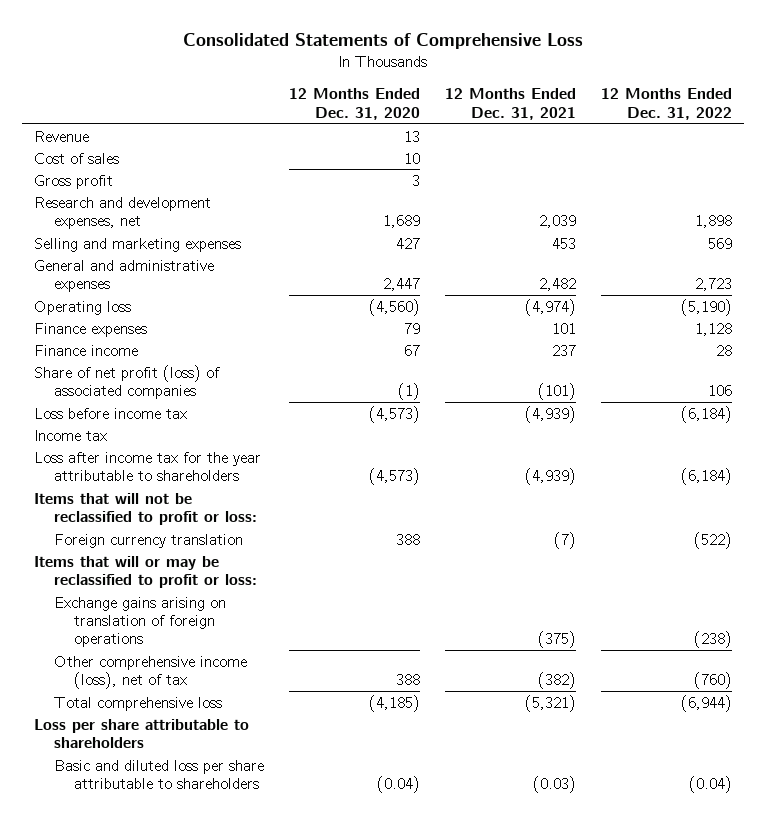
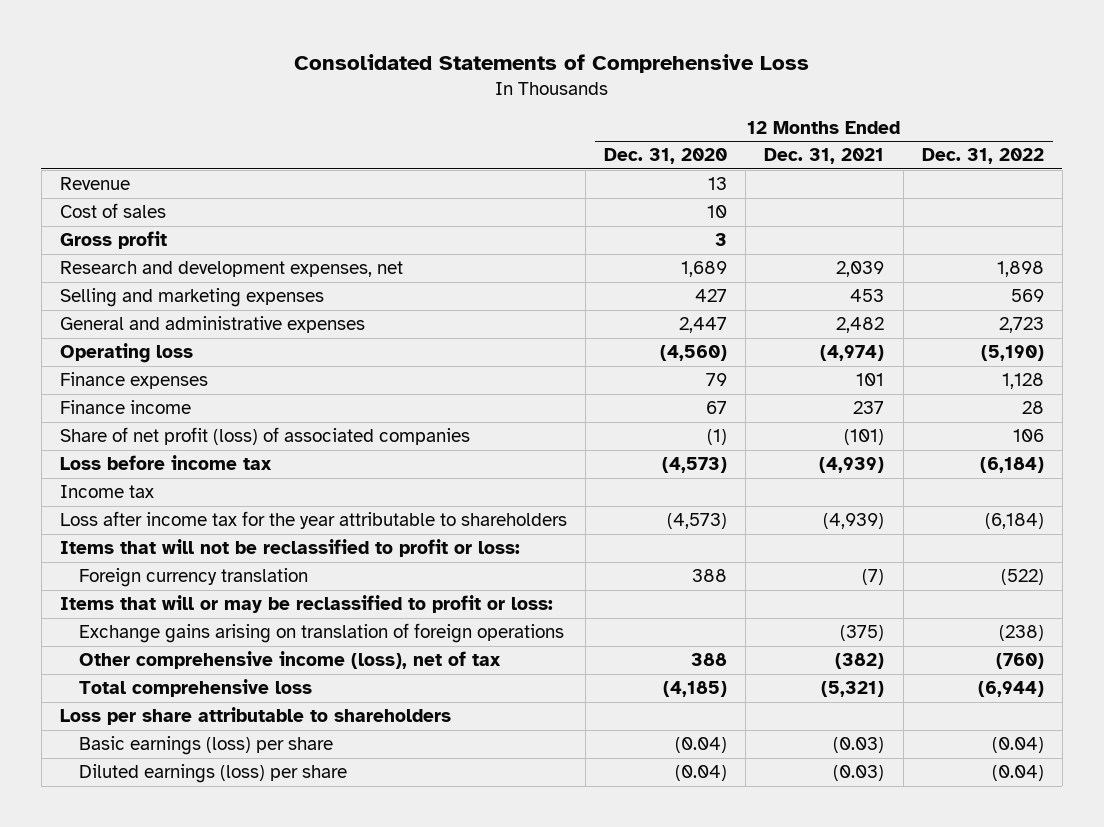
[54,759,265,789] Basic and diluted loss per share attributable to shareholders -> [79,736,334,756] Basic earnings (loss) per share
none -> [79,764,348,784] Diluted earnings (loss) per share

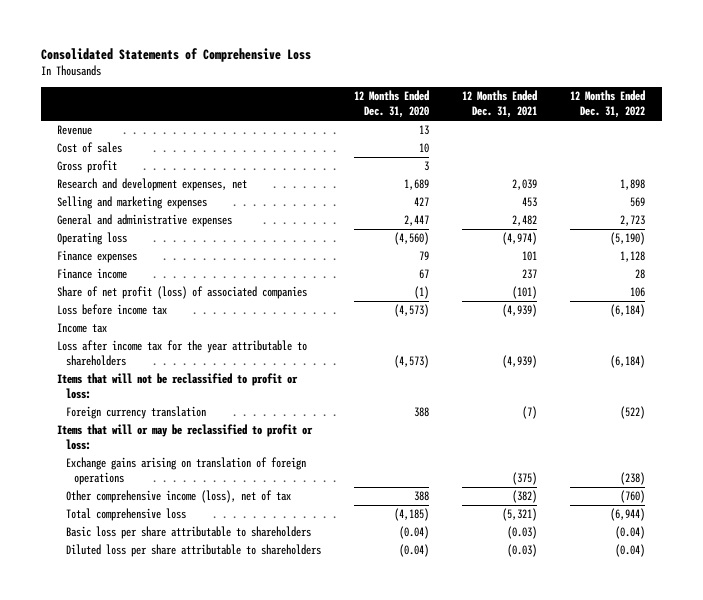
[59,707,451,726] Loss per share attributable to shareholders -> none
[79,736,334,756] Basic earnings (loss) per share -> [65,526,311,540] Basic loss per share attributable to shareholders
[79,764,348,784] Diluted earnings (loss) per share -> [65,544,321,558] Diluted loss per share attributable to shareholders

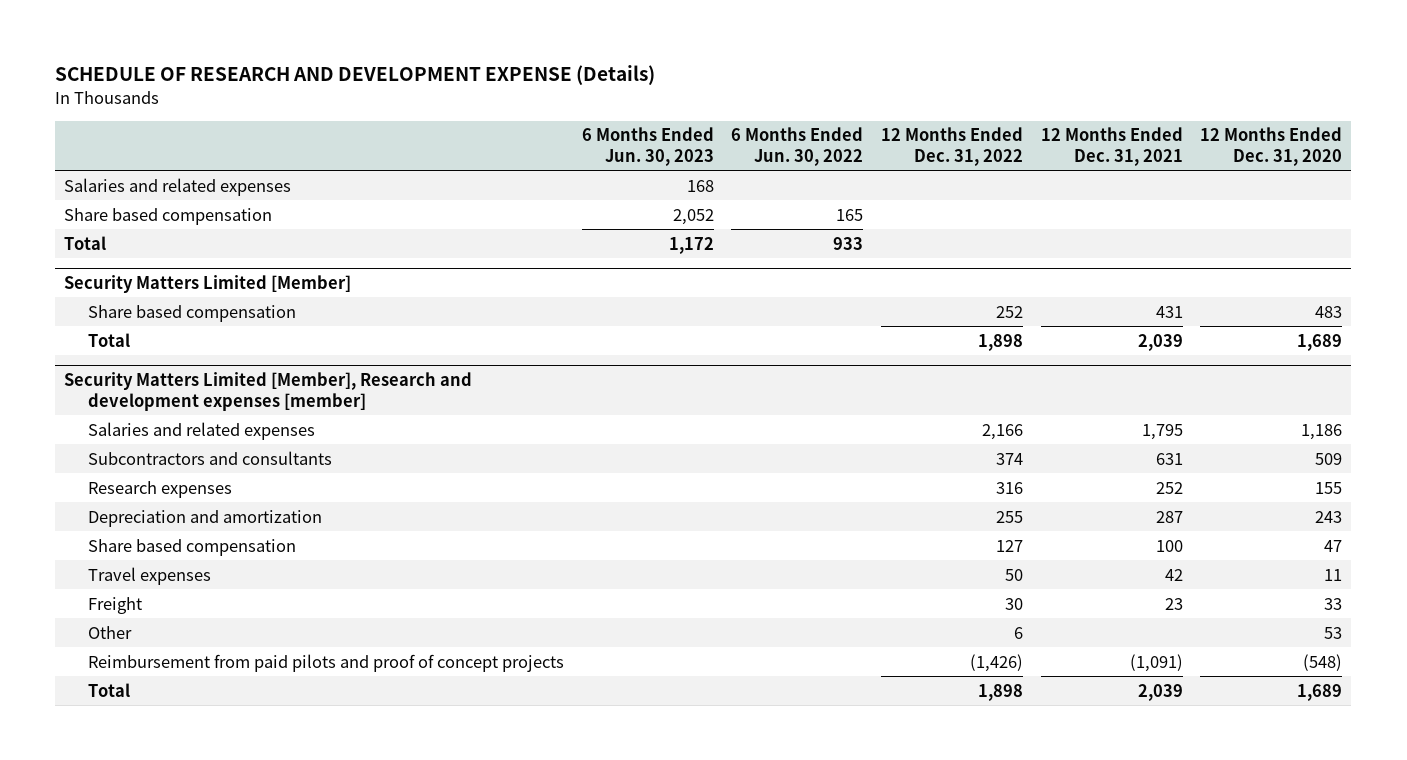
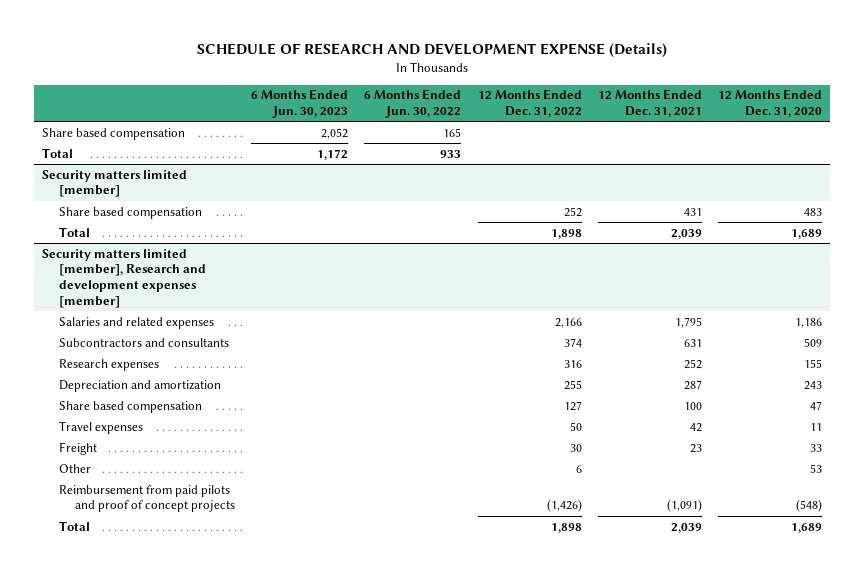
[64,177,292,196] Salaries and related expenses -> none
[64,275,352,294] Security Matters Limited [Member] -> [42,169,188,198] Security matters limited [member]
[64,372,473,412] Security Matters Limited [Member], Research and development expenses [member] -> [42,248,206,308] Security matters limited [member], Research and development expenses [member]

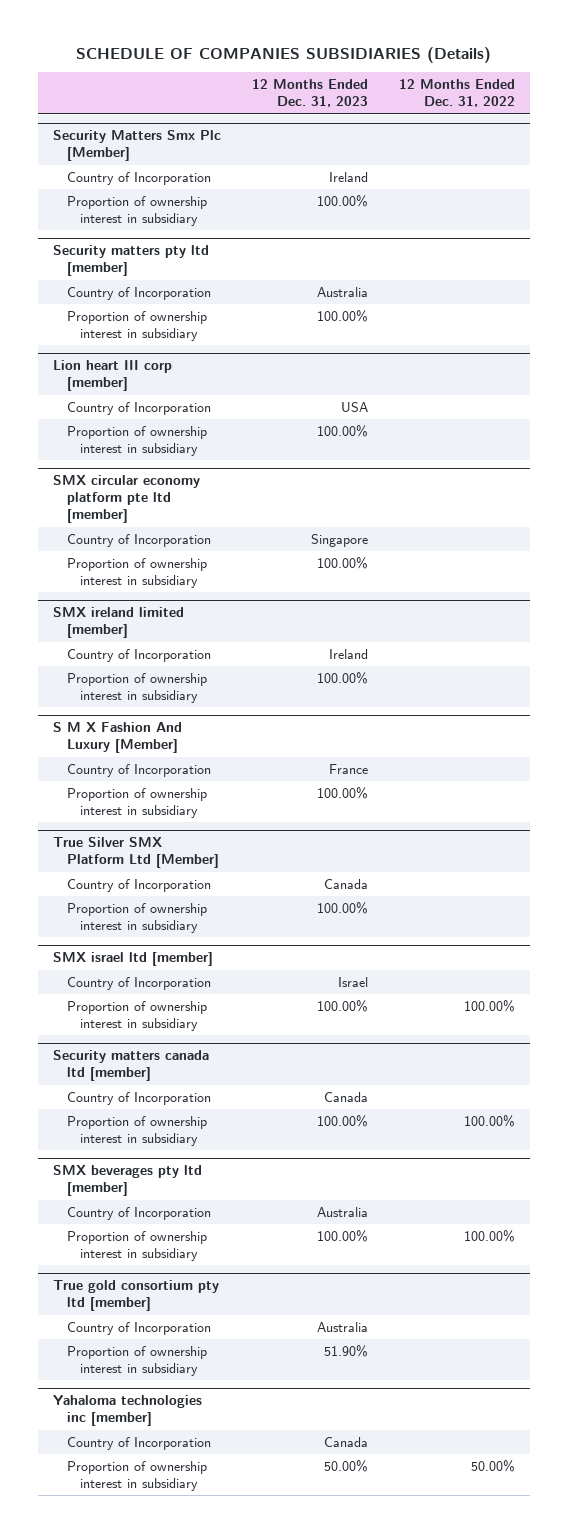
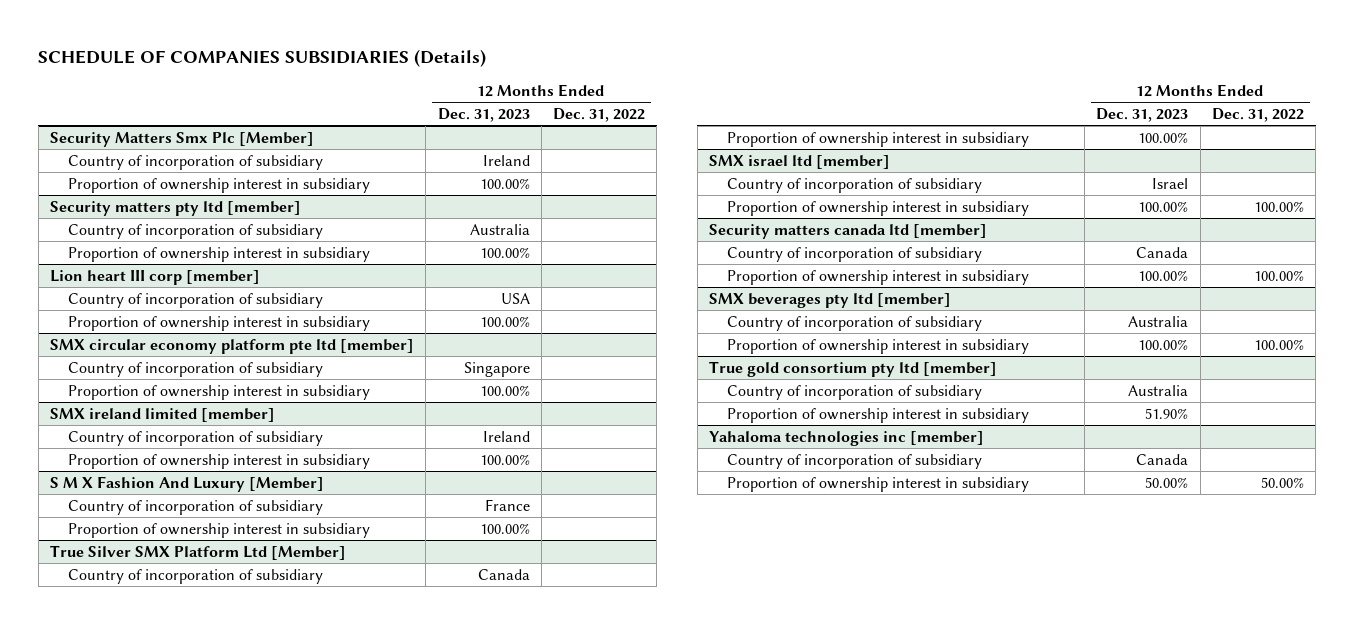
[66,171,211,185] Country of Incorporation -> [68,154,324,170] Country of incorporation of subsidiary
[66,286,211,300] Country of Incorporation -> [68,223,324,239] Country of incorporation of subsidiary
[66,401,211,415] Country of Incorporation -> [68,292,324,308] Country of incorporation of subsidiary
[66,533,211,547] Country of Incorporation -> [68,361,324,377] Country of incorporation of subsidiary
[66,648,211,662] Country of Incorporation -> [68,430,324,446] Country of incorporation of subsidiary
[66,763,211,777] Country of Incorporation -> [68,499,324,515] Country of incorporation of subsidiary
[66,878,211,892] Country of Incorporation -> [68,568,324,584] Country of incorporation of subsidiary
[66,976,211,990] Country of Incorporation -> [727,177,983,193] Country of incorporation of subsidiary
[66,1091,211,1105] Country of Incorporation -> [727,246,983,262] Country of incorporation of subsidiary
[66,1206,211,1220] Country of Incorporation -> [727,315,983,331] Country of incorporation of subsidiary
[66,1321,211,1335] Country of Incorporation -> [727,384,983,400] Country of incorporation of subsidiary
[66,1436,211,1450] Country of Incorporation -> [727,453,983,469] Country of incorporation of subsidiary

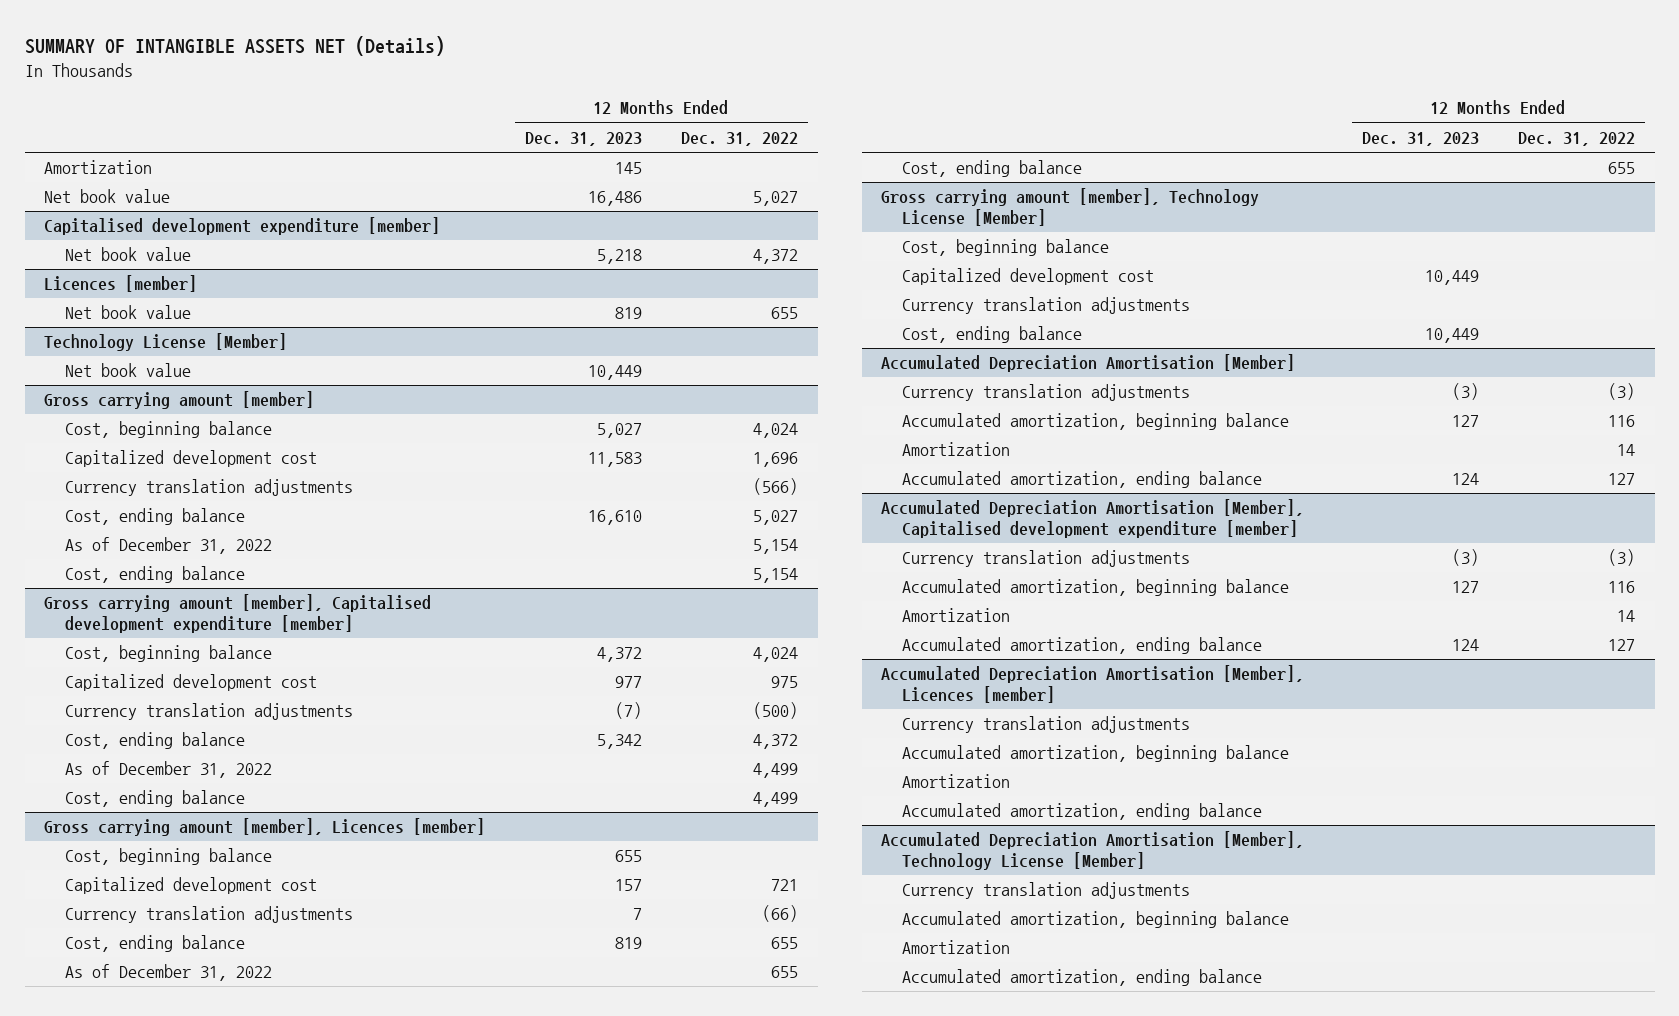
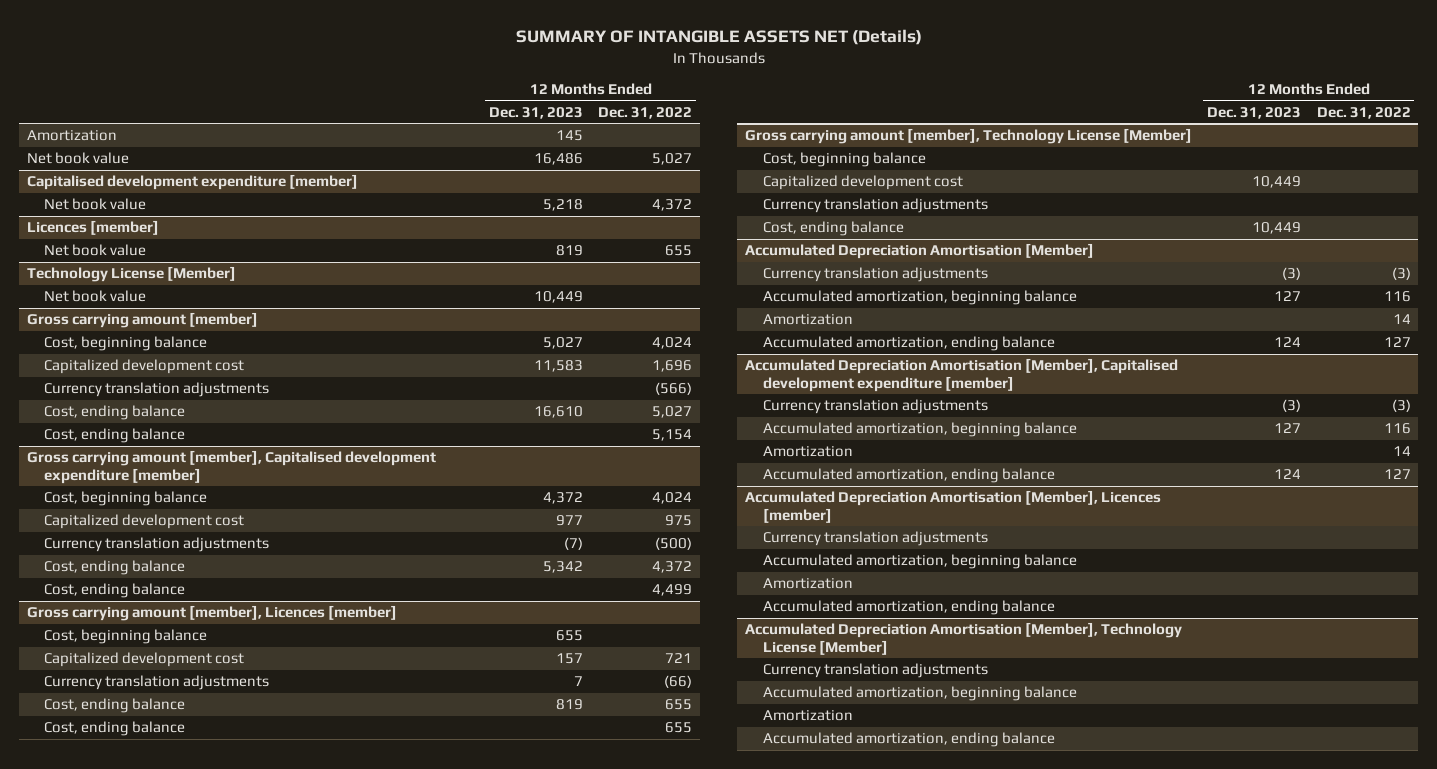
[65,537,273,555] As of December 31, 2022 -> none
[65,761,273,779] As of December 31, 2022 -> none
[65,964,273,982] As of December 31, 2022 -> none

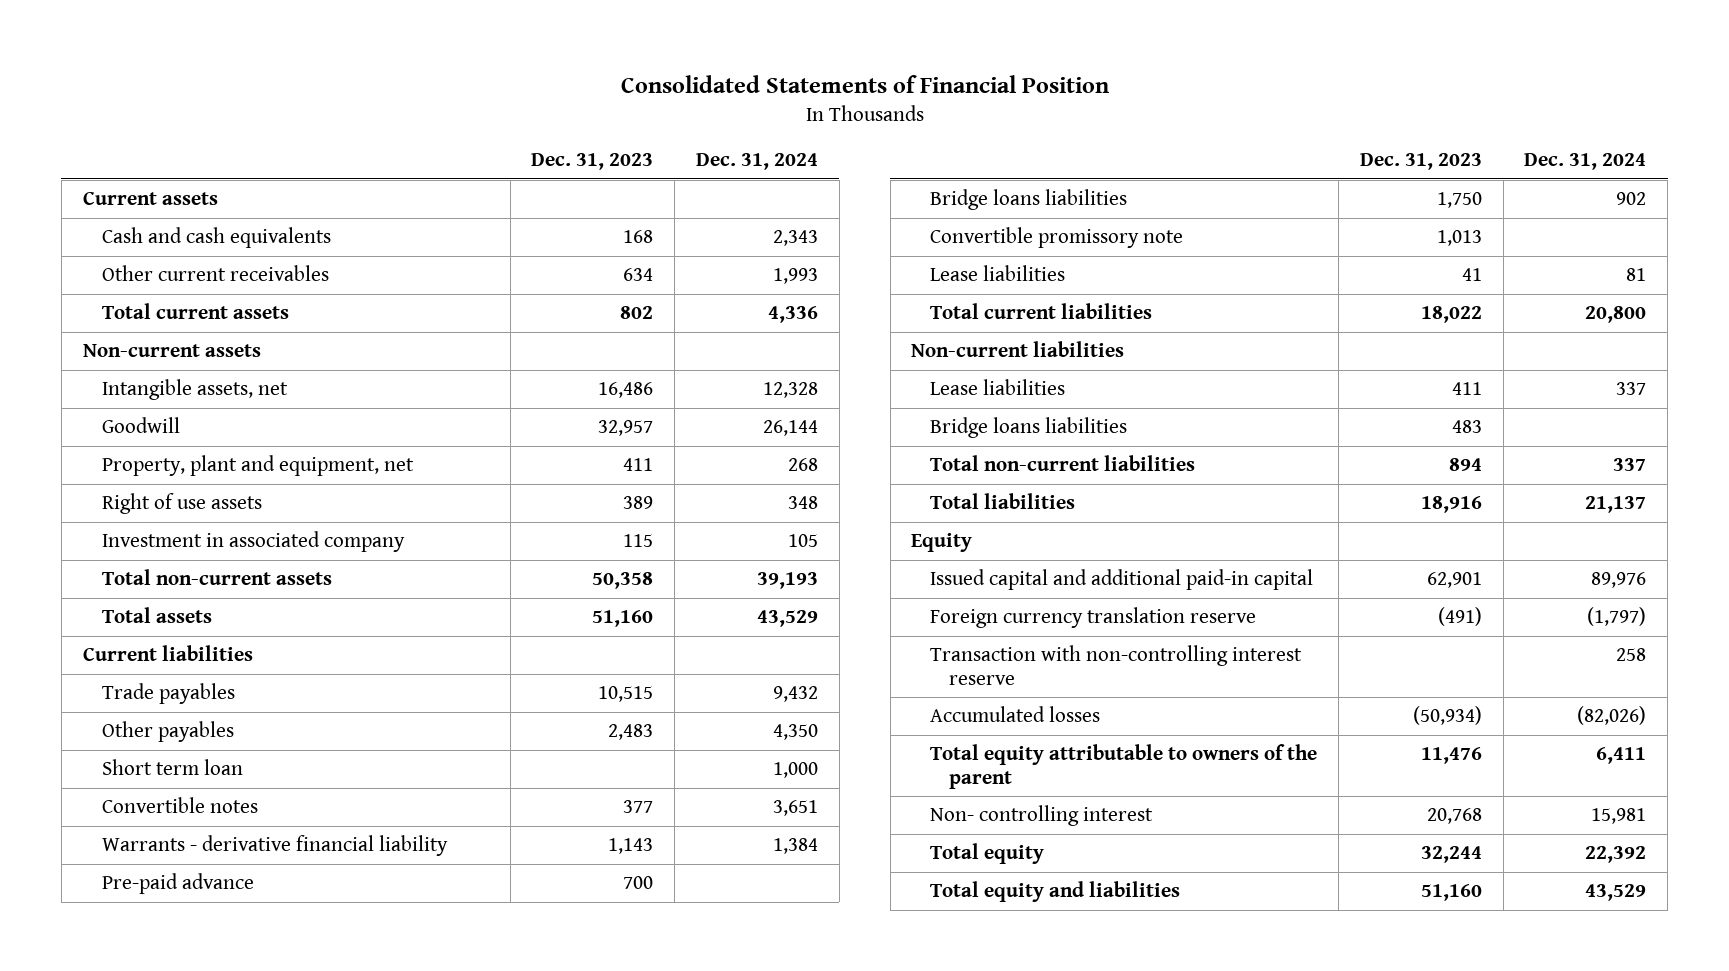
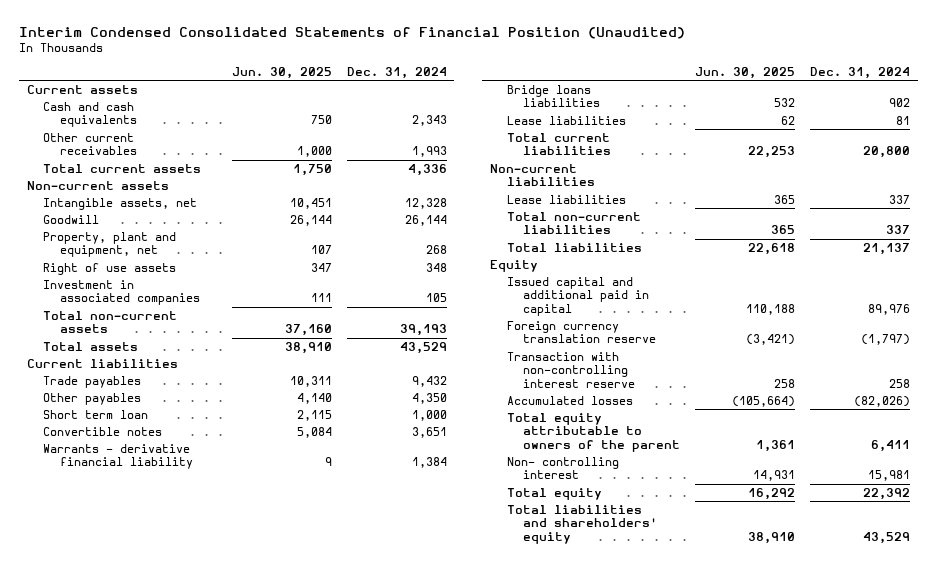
[620,75,1109,94] Consolidated Statements of Financial Position -> [19,26,686,39] Interim Condensed Consolidated Statements of Financial Position (Unaudited)
[531,153,654,171] Dec. 31, 2023 -> none
none -> [231,67,332,80] Jun. 30, 2025
[101,531,405,553] Investment in associated company -> [43,279,200,306] Investment in associated companies
[101,873,254,895] Pre-paid advance -> none
[930,227,1184,249] Convertible promissory note -> none
[930,417,1128,439] Bridge loans liabilities -> none
[930,569,1314,591] Issued capital and additional paid-in capital -> [506,276,650,317] Issued capital and additional paid in capital
[930,881,1181,903] Total equity and liabilities -> [506,504,658,545] Total liabilities and shareholders' equity

